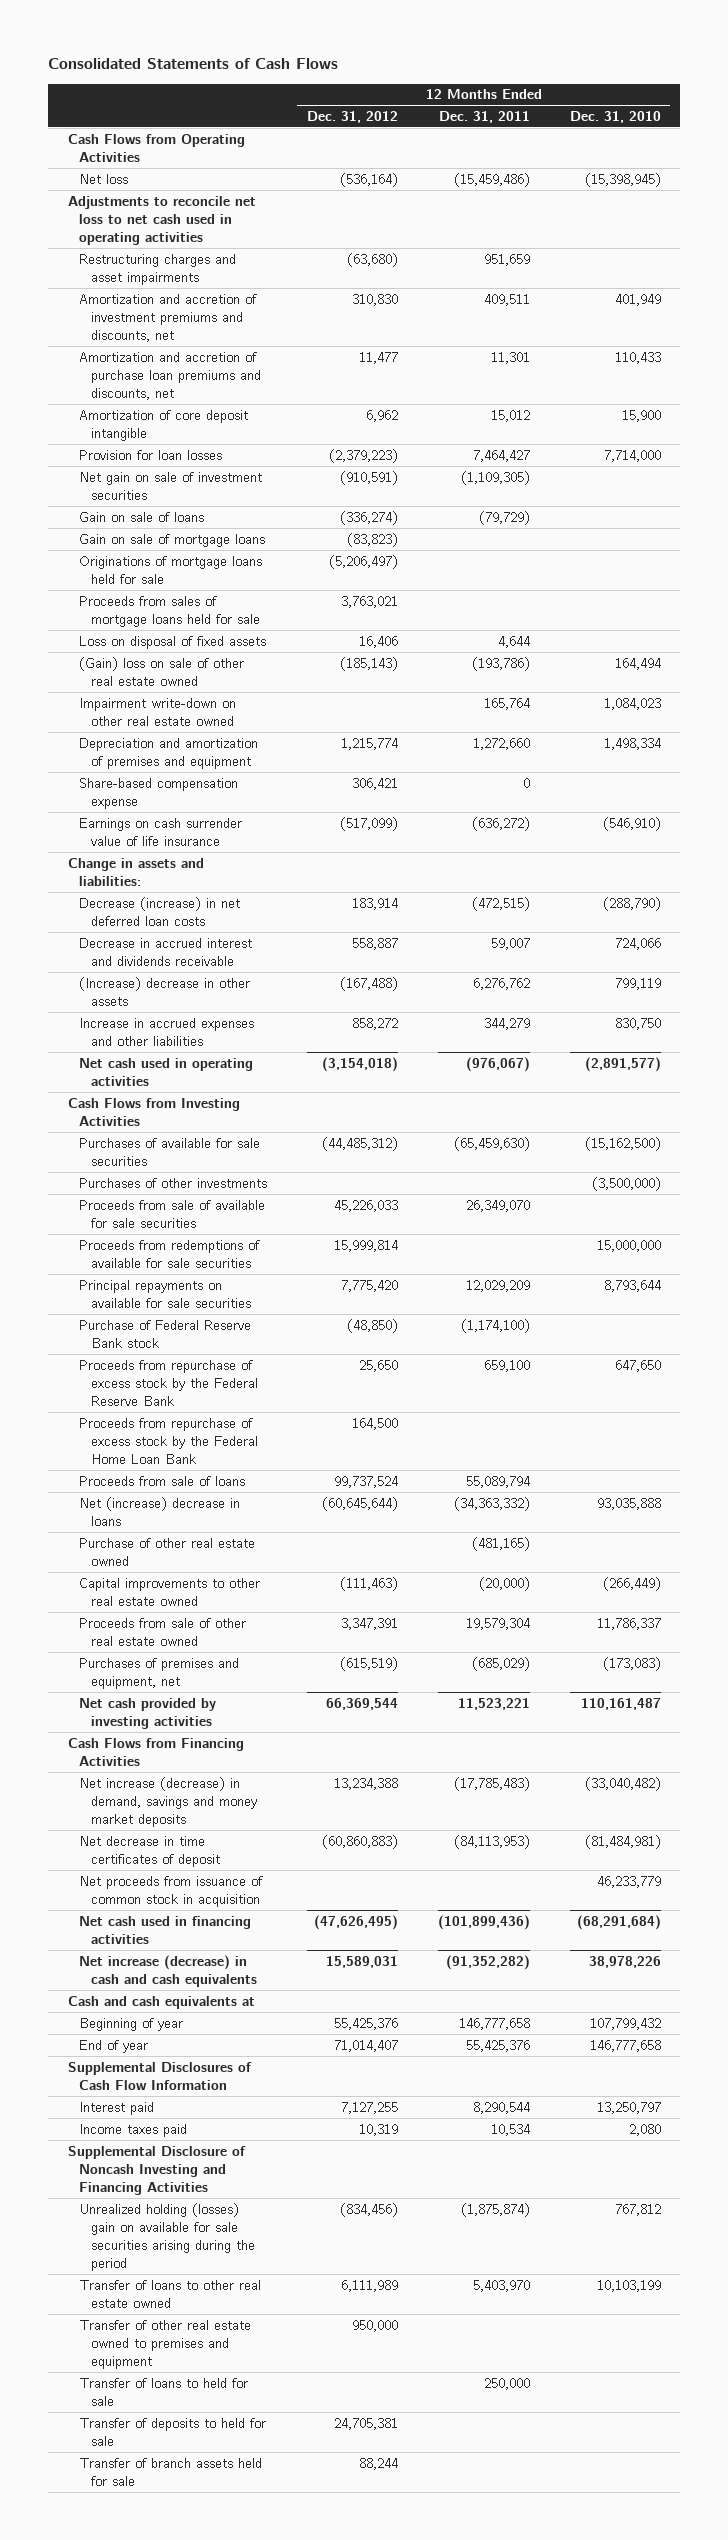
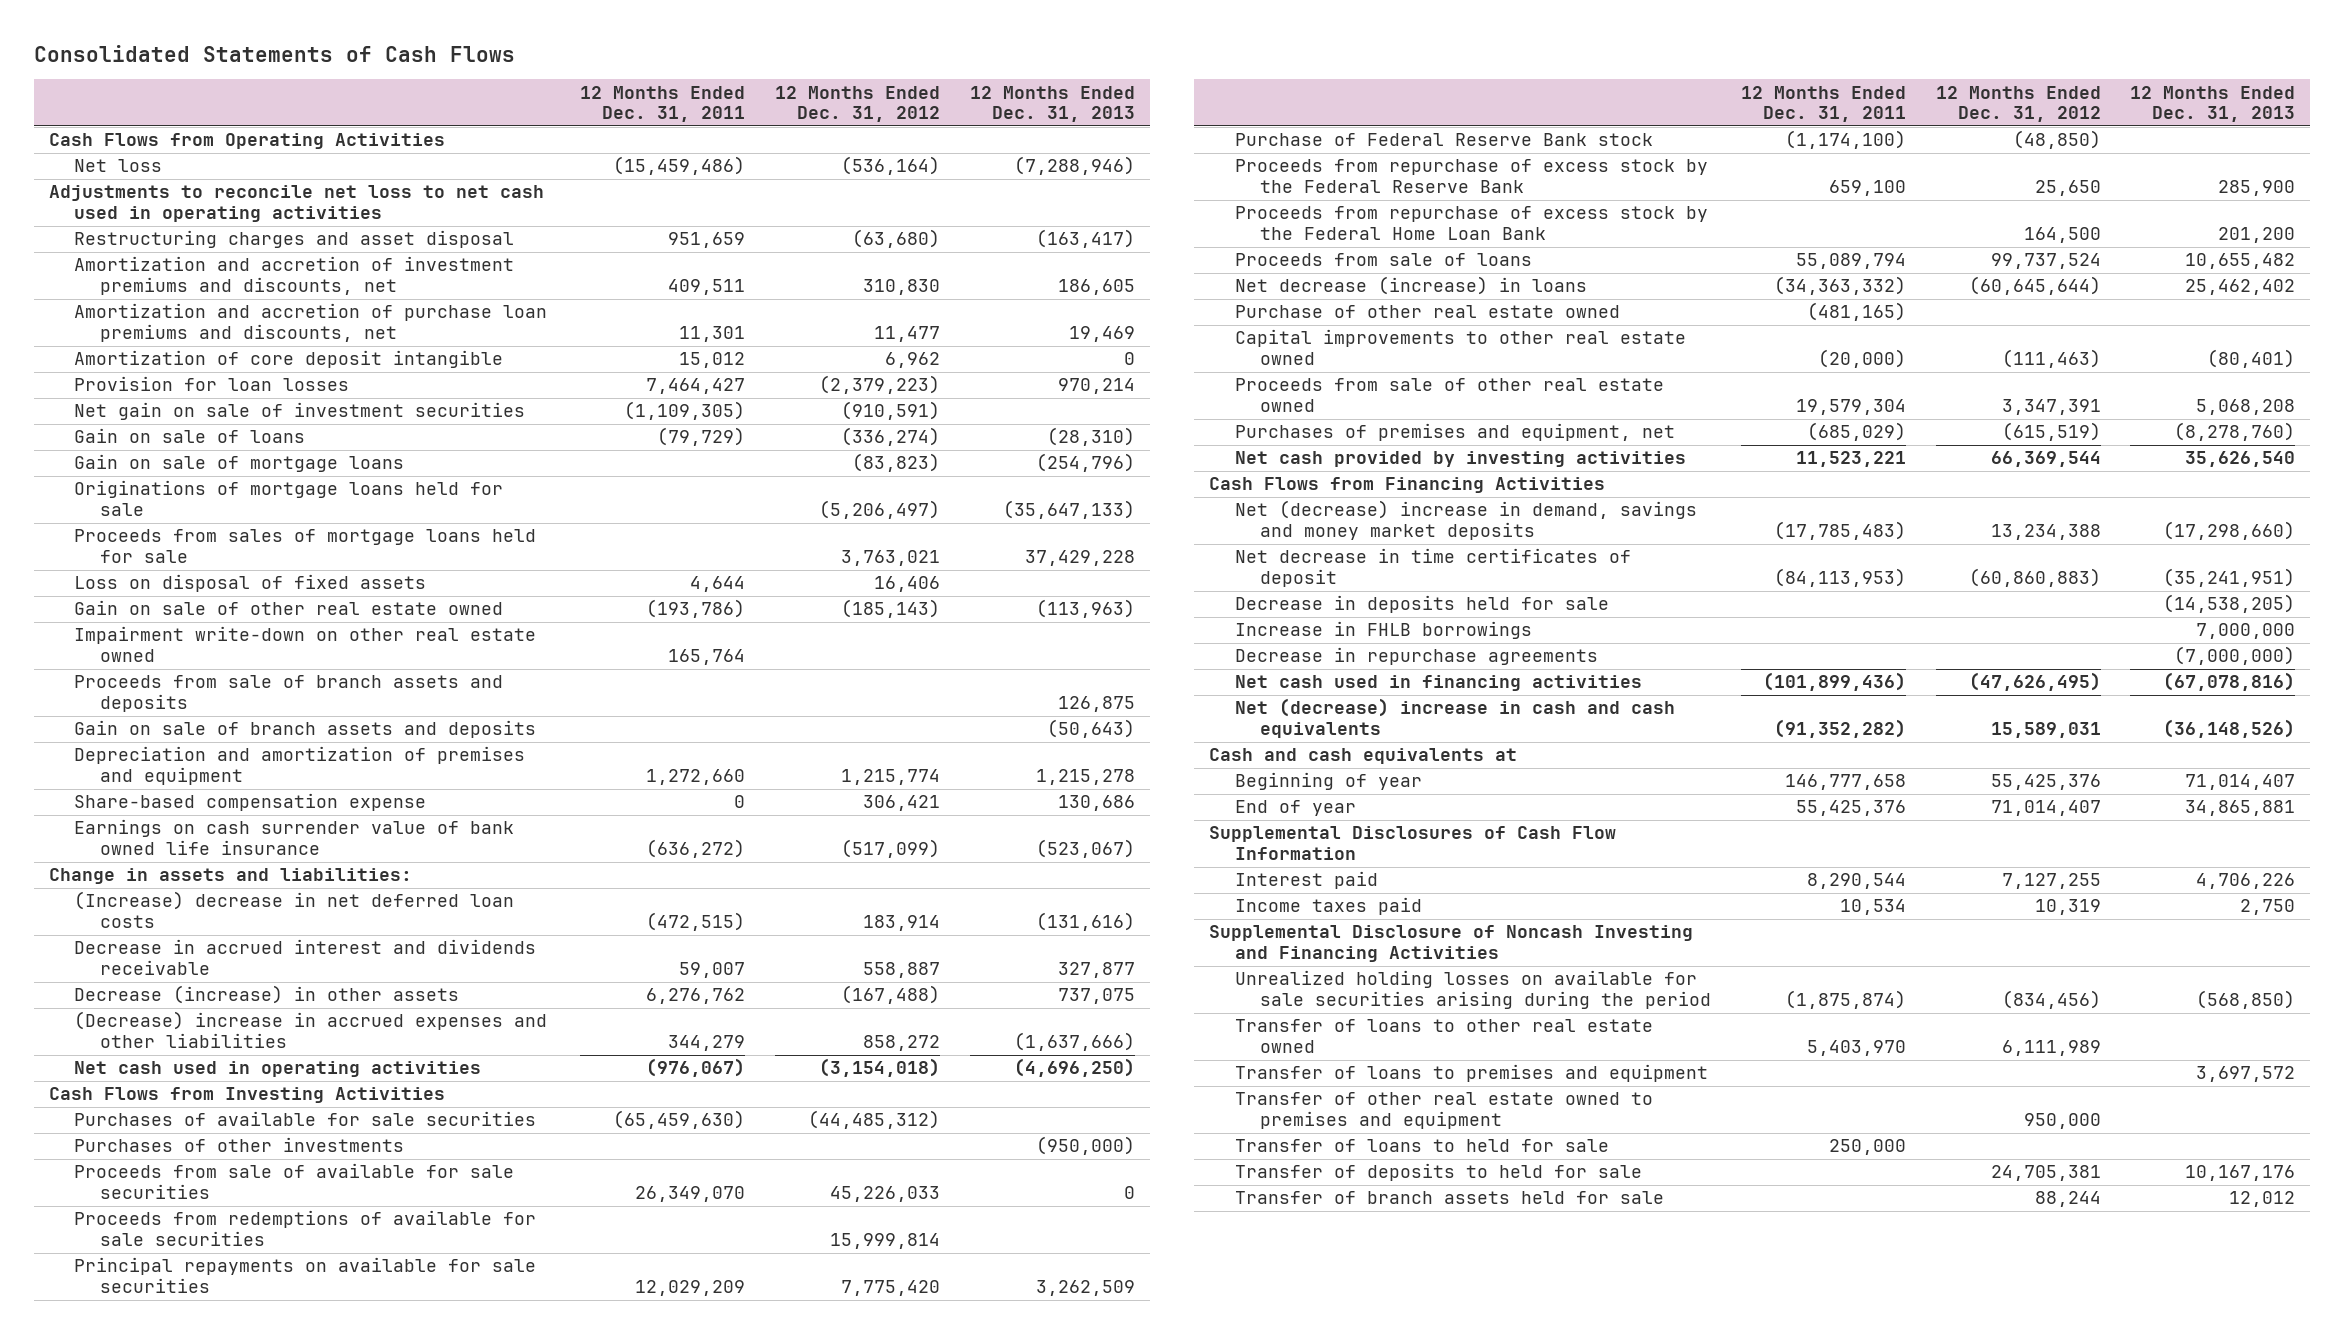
[569,110,661,123] Dec. 31, 2010 -> none
none -> [970,85,1136,123] 12 Months Ended Dec. 31, 2013
[79,253,237,285] Restructuring charges and asset impairments -> [74,230,515,249] Restructuring charges and asset disposal
[79,656,245,686] (Gain) loss on sale of other real estate owned -> [74,600,504,616] Gain on sale of other real estate owned
none -> [74,675,504,713] Proceeds from sale of branch assets and deposits
none -> [74,720,537,739] Gain on sale of branch assets and deposits
[79,817,243,846] Earnings on cash surrender value of life insurance -> [74,819,515,856] Earnings on cash surrender value of bank owned life insurance
[79,896,241,926] Decrease (increase) in net deferred loan costs -> [74,891,515,929] (Increase) decrease in net deferred loan costs
[79,976,251,1006] (Increase) decrease in other assets -> [74,985,460,1005] Decrease (increase) in other assets
[79,1017,255,1046] Increase in accrued expenses and other liabilities -> [74,1011,548,1049] (Decrease) increase in accrued expenses and other liabilities
[79,1496,241,1526] Net (increase) decrease in loans -> [1234,276,1587,296] Net decrease (increase) in loans
[79,1776,258,1827] Net increase (decrease) in demand, savings and money market deposits -> [1234,500,1697,541] Net (decrease) increase in demand, savings and money market deposits
[79,1875,264,1907] Net proceeds from issuance of common stock in acquisition -> none
none -> [1234,595,1609,614] Decrease in deposits held for sale
none -> [1234,621,1532,640] Increase in FHLB borrowings
none -> [1234,647,1598,666] Decrease in repurchase agreements
[79,1954,258,1987] Net increase (decrease) in cash and cash equivalents -> [1234,698,1675,739] Net (decrease) increase in cash and cash equivalents
[79,2202,256,2272] Unrealized holding (losses) gain on available for sale securities arising during the period -> [1234,970,1711,1010] Unrealized holding losses on available for sale securities arising during the period
none -> [1234,1064,1708,1083] Transfer of loans to premises and equipment

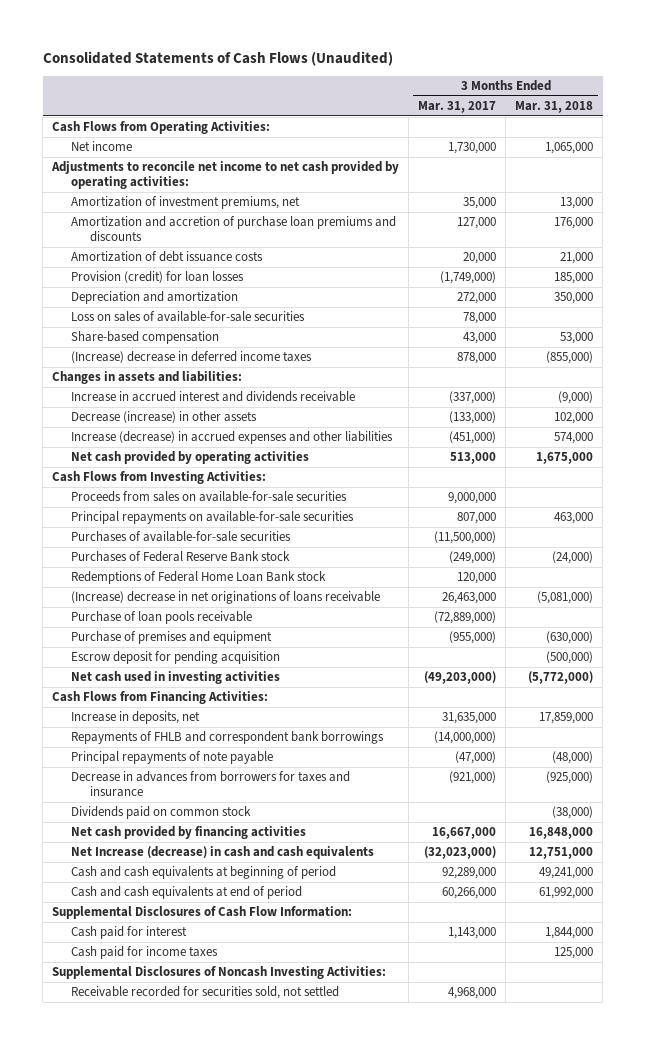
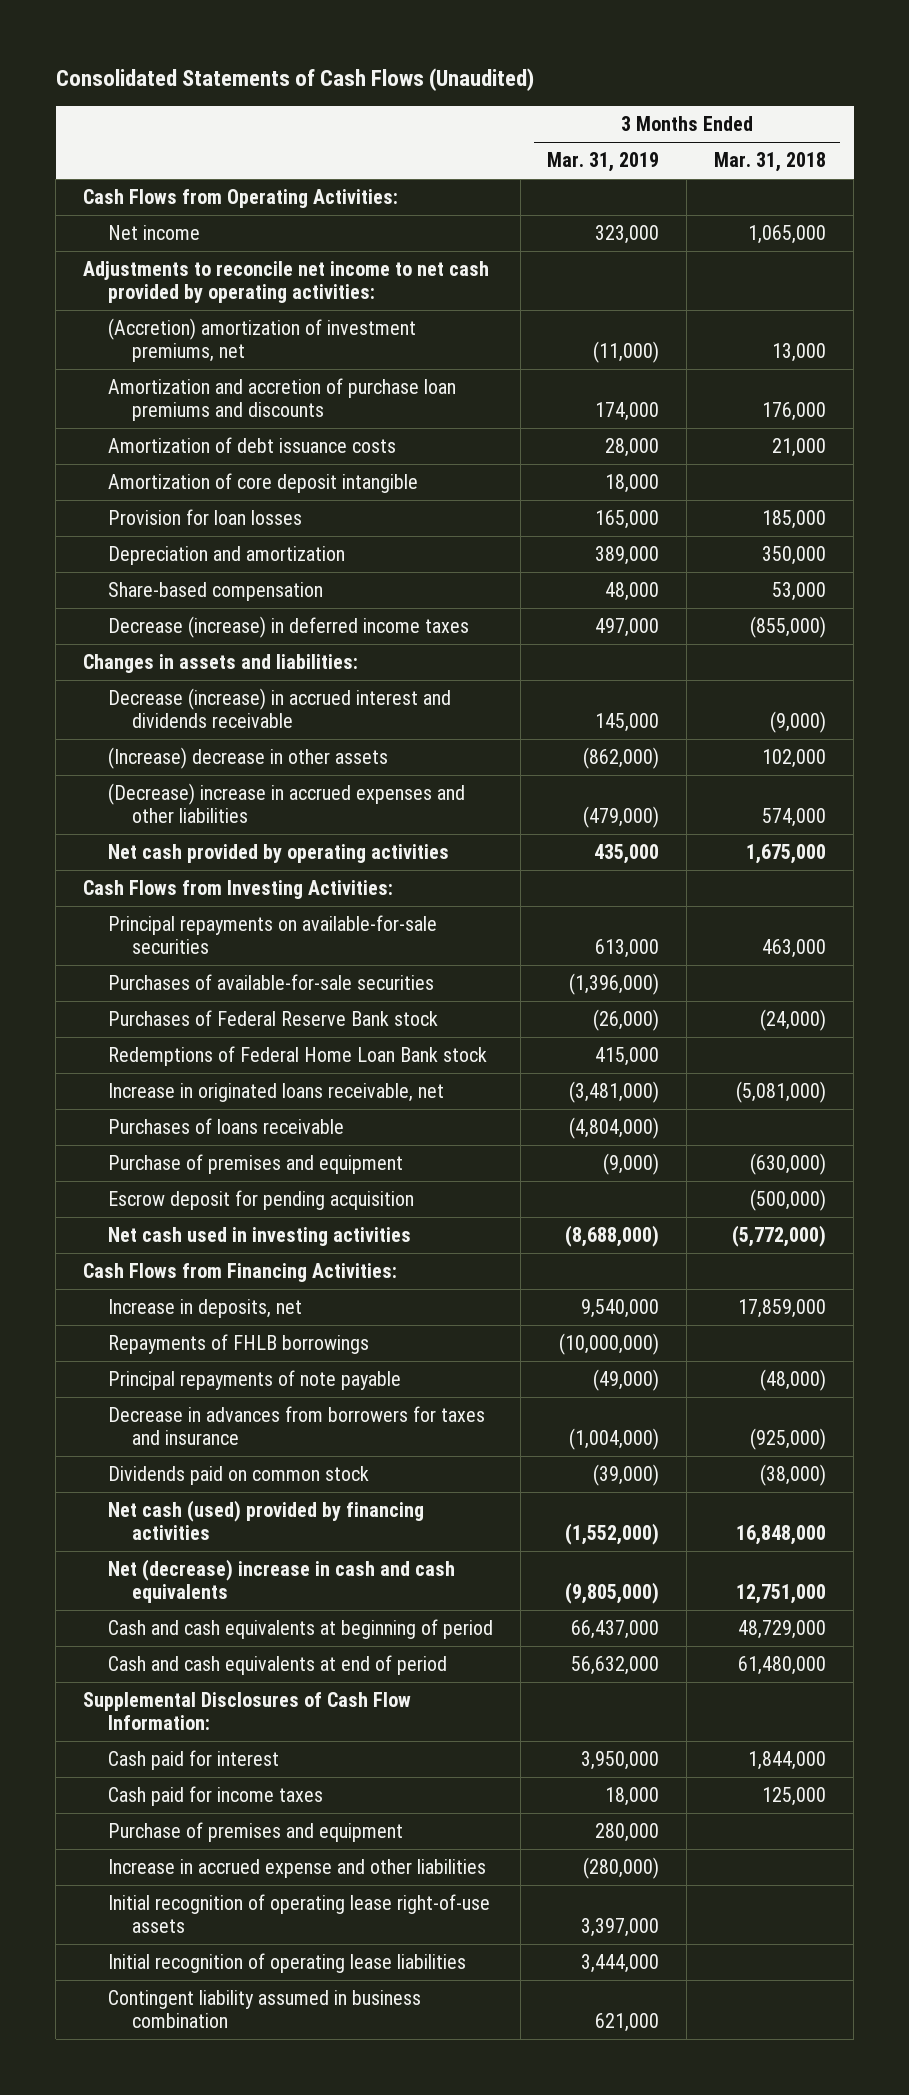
[418,101,497,114] Mar. 31, 2017 -> none
none -> [547,152,660,173] Mar. 31, 2019
[71,196,301,210] Amortization of investment premiums, net -> [107,317,416,362] (Accretion) amortization of investment premiums, net
none -> [107,472,418,493] Amortization of core deposit intangible
[71,271,245,284] Provision (credit) for loan losses -> [107,508,302,525] Provision for loan losses
[71,311,306,323] Loss on sales of available-for-sale securities -> none
[71,351,313,364] (Increase) decrease in deferred income taxes -> [107,615,469,638] Decrease (increase) in deferred income taxes
[71,391,356,403] Increase in accrued interest and dividends receivable -> [107,687,451,728] Decrease (increase) in accrued interest and dividends receivable
[71,411,258,424] Decrease (increase) in other assets -> [107,746,388,769] (Increase) decrease in other assets
[71,431,394,445] Increase (decrease) in accrued expenses and other liabilities -> [107,782,465,823] (Decrease) increase in accrued expenses and other liabilities
[71,491,348,503] Proceeds from sales on available-for-sale securities -> none
[71,591,381,605] (Increase) decrease in net originations of loans receivable -> [107,1082,444,1102] Increase in originated loans receivable, net
[71,611,253,625] Purchase of loan pools receivable -> [107,1117,344,1134] Purchases of loans receivable
[71,731,385,745] Repayments of FHLB and correspondent bank borrowings -> [107,1333,369,1354] Repayments of FHLB borrowings
[71,826,307,840] Net cash provided by financing activities -> [107,1499,424,1540] Net cash (used) provided by financing activities
[71,846,375,860] Net Increase (decrease) in cash and cash equivalents -> [107,1558,455,1603] Net (decrease) increase in cash and cash equivalents
[539,867,594,880] 49,241,000 -> [738,1619,827,1639] 48,729,000
[539,887,594,900] 61,992,000 -> [738,1655,827,1675] 61,480,000
[52,966,387,980] Supplemental Disclosures of Noncash Investing Activities: -> none
[71,986,340,1000] Receivable recorded for securities sold, not settled -> none
none -> [107,1821,403,1842] Purchase of premises and equipment
none -> [107,1858,486,1878] Increase in accrued expense and other liabilities
none -> [107,1893,490,1933] Initial recognition of operating lease right-of-use assets
none -> [107,1952,466,1973] Initial recognition of operating lease liabilities
none -> [107,1989,421,2028] Contingent liability assumed in business combination

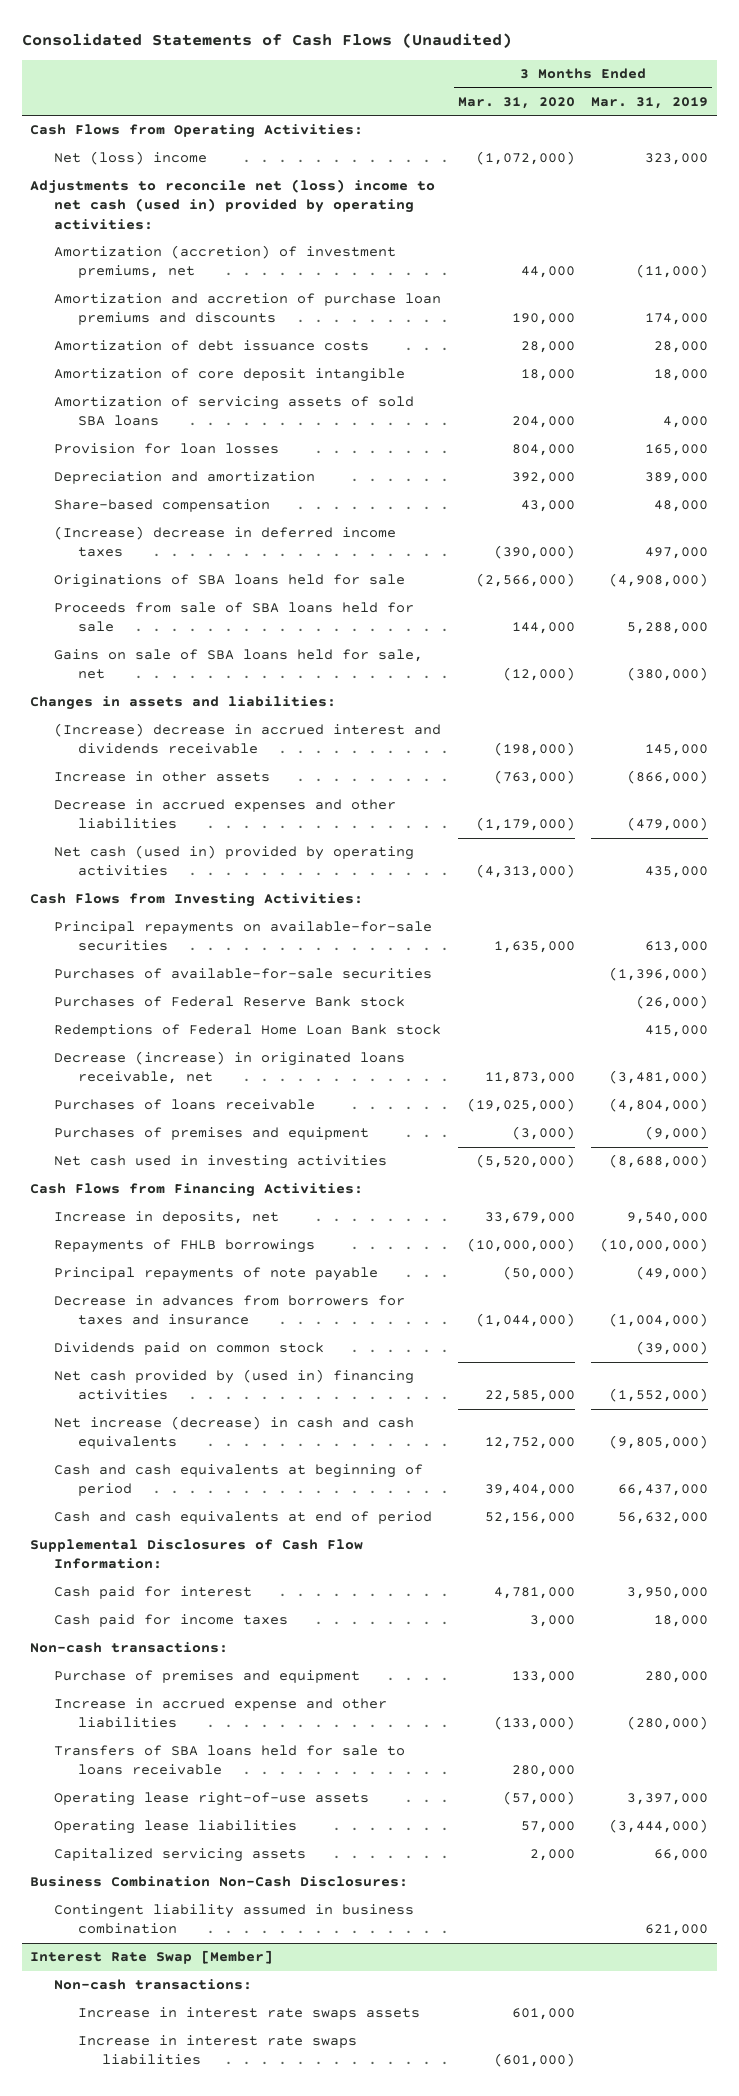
[714,152,827,173] Mar. 31, 2018 -> none
none -> [457,96,575,109] Mar. 31, 2020
[107,224,200,240] Net income -> [54,151,208,166] Net (loss) income
[83,260,490,303] Adjustments to reconcile net income to net cash provided by operating activities: -> [30,179,436,230] Adjustments to reconcile net (loss) income to net cash (used in) provided by operating activities:
[107,317,416,362] (Accretion) amortization of investment premiums, net -> [54,245,397,279] Amortization (accretion) of investment premiums, net
none -> [54,396,415,427] Amortization of servicing assets of sold SBA loans
[107,615,469,638] Decrease (increase) in deferred income taxes -> [54,526,397,558] (Increase) decrease in deferred income taxes
none -> [54,574,406,589] Originations of SBA loans held for sale
none -> [54,602,415,633] Proceeds from sale of SBA loans held for sale
none -> [54,649,424,680] Gains on sale of SBA loans held for sale, net
[107,687,451,728] Decrease (increase) in accrued interest and dividends receivable -> [54,723,442,755] (Increase) decrease in accrued interest and dividends receivable
[107,746,388,769] (Increase) decrease in other assets -> [54,771,271,783] Increase in other assets
[583,746,660,769] (862,000) -> [627,770,709,785] (866,000)
[107,782,465,823] (Decrease) increase in accrued expenses and other liabilities -> [54,799,397,830] Decrease in accrued expenses and other liabilities
[107,843,449,863] Net cash provided by operating activities -> [54,845,415,877] Net cash (used in) provided by operating activities
[107,1082,444,1102] Increase in originated loans receivable, net -> [54,1051,406,1085] Decrease (increase) in originated loans receivable, net
[107,1189,414,1210] Escrow deposit for pending acquisition -> none
[107,1153,403,1174] Purchase of premises and equipment -> [54,1127,370,1141] Purchases of premises and equipment
[107,1499,424,1540] Net cash (used) provided by financing activities -> [54,1369,415,1401] Net cash provided by (used in) financing activities
[107,1558,455,1603] Net (decrease) increase in cash and cash equivalents -> [54,1416,415,1450] Net increase (decrease) in cash and cash equivalents
none -> [30,1642,229,1654] Non-cash transactions:
none -> [54,1745,406,1776] Transfers of SBA loans held for sale to loans receivable
[107,1893,490,1933] Initial recognition of operating lease right-of-use assets -> [54,1792,370,1807] Operating lease right-of-use assets
[107,1952,466,1973] Initial recognition of operating lease liabilities -> [54,1820,298,1835] Operating lease liabilities
[581,1953,660,1973] 3,444,000 -> [609,1819,709,1834] (3,444,000)
none -> [54,1848,307,1863] Capitalized servicing assets
none -> [30,1876,409,1888] Business Combination Non-Cash Disclosures:
none -> [30,1950,274,1965] Interest Rate Swap [Member]
none -> [54,1979,253,1991] Non-cash transactions:
none -> [77,2007,420,2021] Increase in interest rate swaps assets
none -> [77,2035,357,2066] Increase in interest rate swaps liabilities

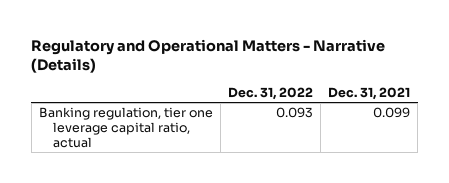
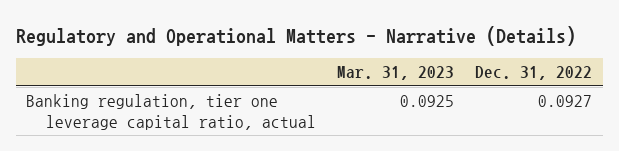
[328,87,411,101] Dec. 31, 2021 -> none
none -> [337,66,455,81] Mar. 31, 2023
[275,107,313,119] 0.093 -> [538,95,593,108] 0.0927

